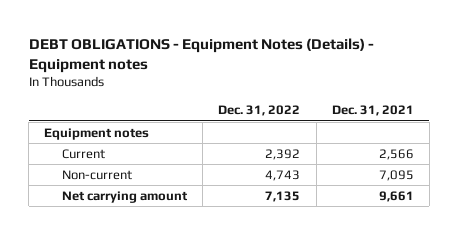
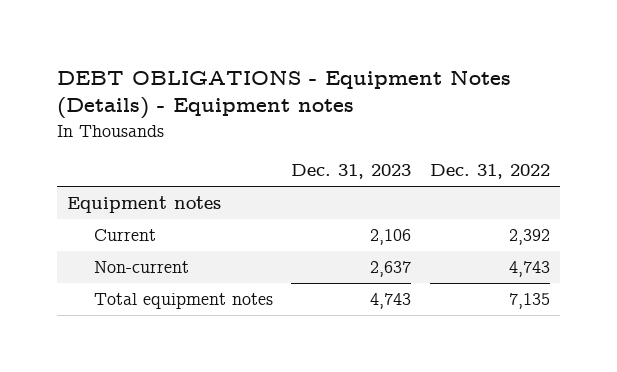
[331,105,414,117] Dec. 31, 2021 -> none
none -> [291,164,412,180] Dec. 31, 2023
[61,190,188,203] Net carrying amount -> [93,293,273,310] Total equipment notes

